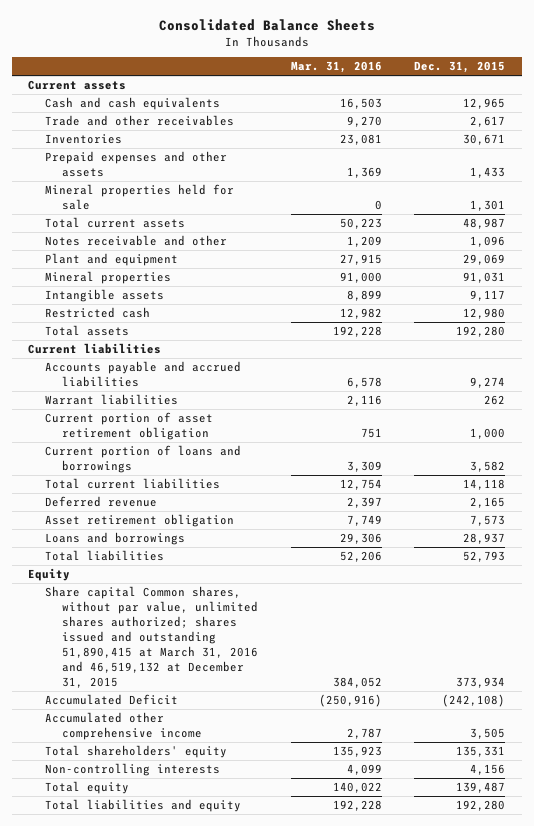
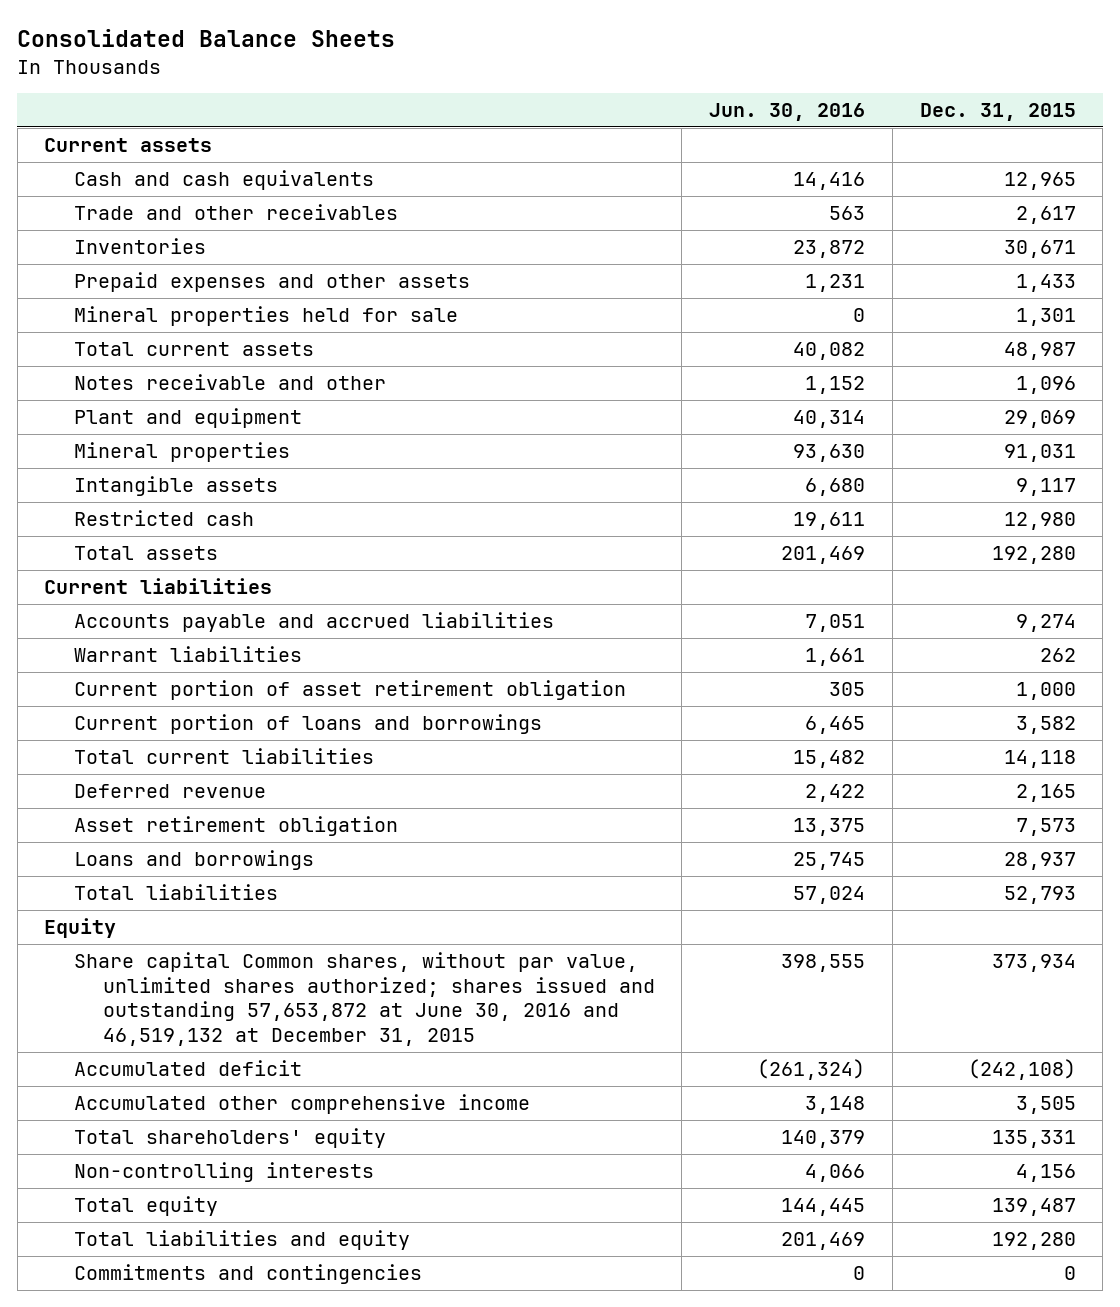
[290,61,382,74] Mar. 31, 2016 -> none
none -> [709,102,866,121] Jun. 30, 2016
[45,586,258,688] Share capital Common shares, without par value, unlimited shares authorized; shares issued and outstanding 51,890,415 at March 31, 2016 and 46,519,132 at December 31, 2015 -> [73,951,655,1046] Share capital Common shares, without par value, unlimited shares authorized; shares issued and outstanding 57,653,872 at June 30, 2016 and 46,519,132 at December 31, 2015
[45,694,179,706] Accumulated Deficit -> [73,1059,302,1076] Accumulated deficit
none -> [73,1263,422,1284] Commitments and contingencies

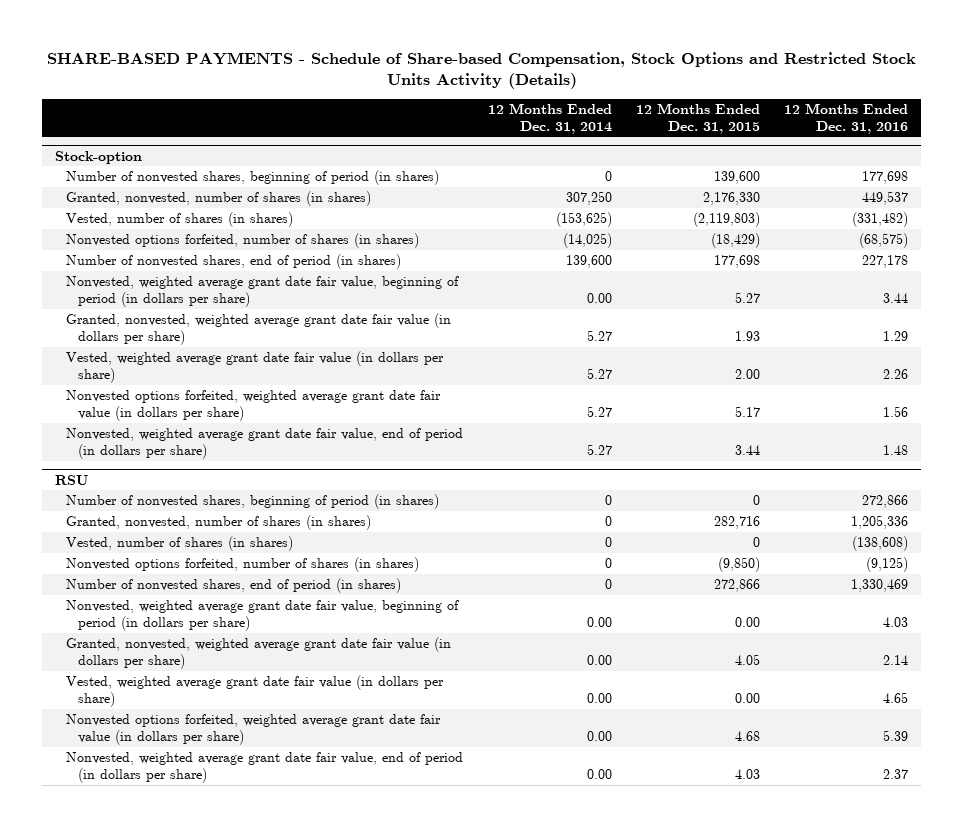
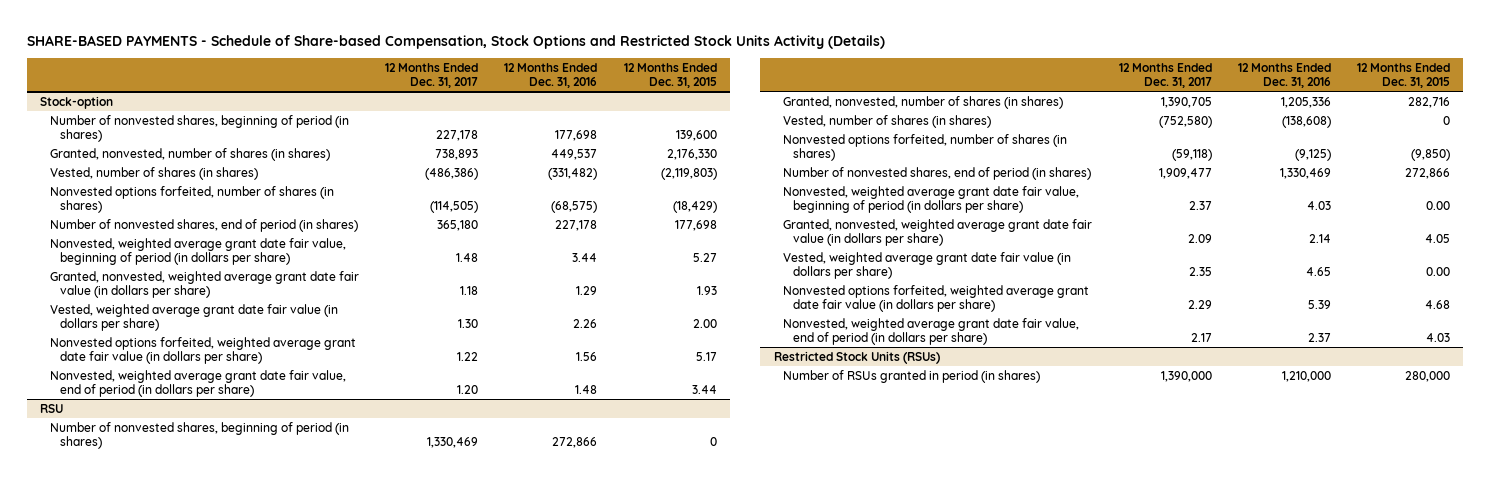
[487,102,612,134] 12 Months Ended Dec. 31, 2014 -> none
none -> [385,62,479,89] 12 Months Ended Dec. 31, 2017
none -> [773,350,940,364] Restricted Stock Units (RSUs)
none -> [783,369,1041,383] Number of RSUs granted in period (in shares)

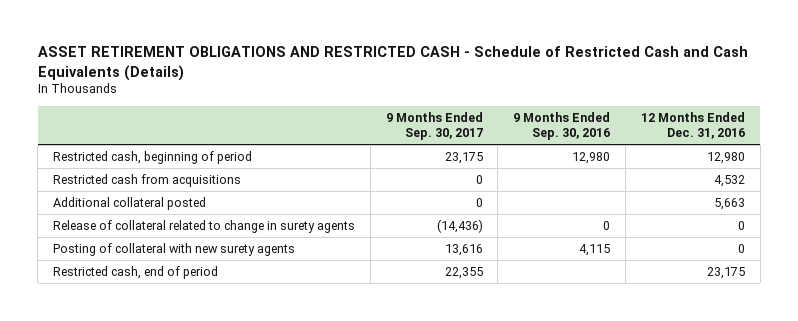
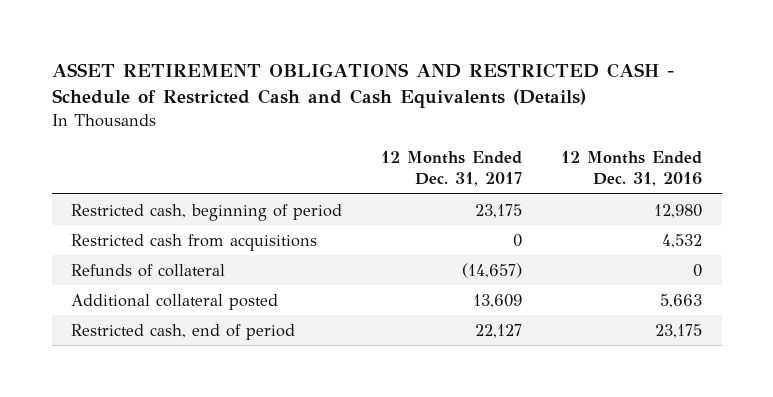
[385,111,483,141] 9 Months Ended Sep. 30, 2017 -> none
[513,111,611,141] 9 Months Ended Sep. 30, 2016 -> none
none -> [381,151,523,187] 12 Months Ended Dec. 31, 2017
none -> [71,263,226,277] Refunds of collateral
[52,220,355,234] Release of collateral related to change in surety agents -> none
[52,243,295,257] Posting of collateral with new surety agents -> none

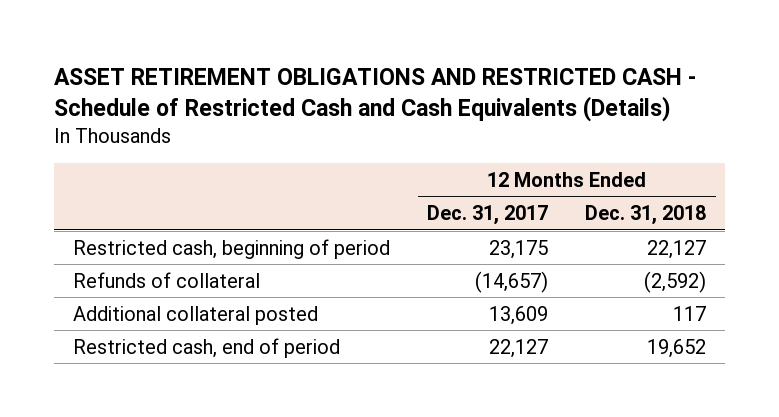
[561,151,703,187] 12 Months Ended Dec. 31, 2016 -> none
none -> [585,205,707,226] Dec. 31, 2018
[71,233,318,251] Restricted cash from acquisitions -> none

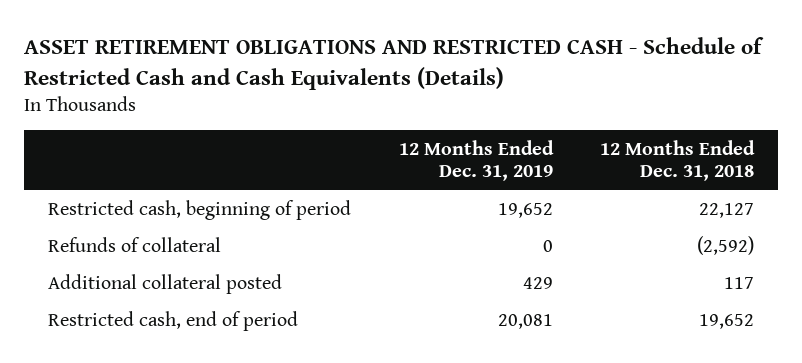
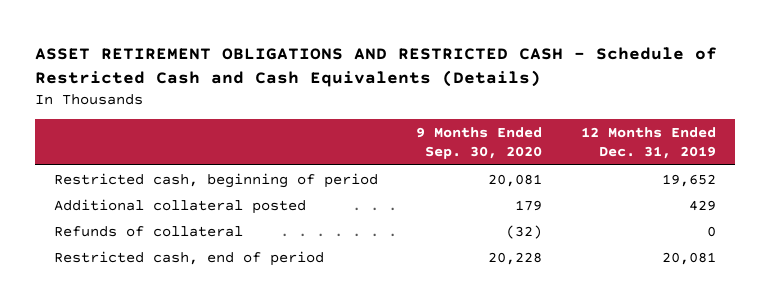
[600,139,756,182] 12 Months Ended Dec. 31, 2018 -> none
none -> [416,127,543,159] 9 Months Ended Sep. 30, 2020
[47,237,221,253] Refunds of collateral -> [53,225,243,237] Refunds of collateral

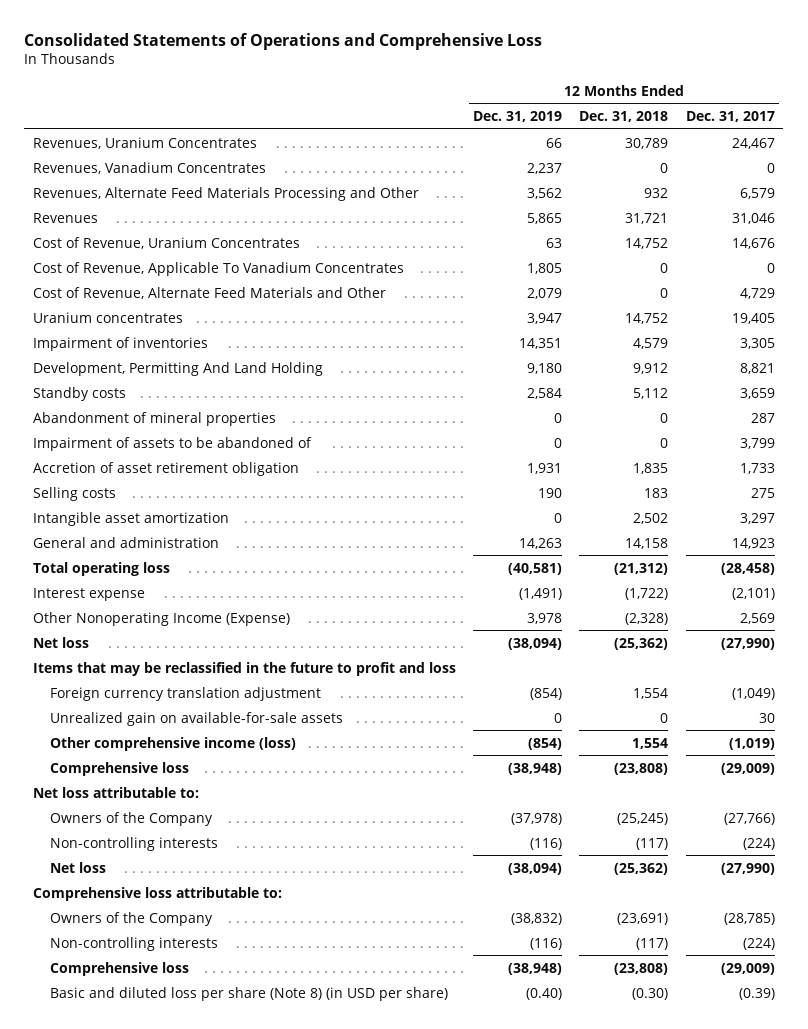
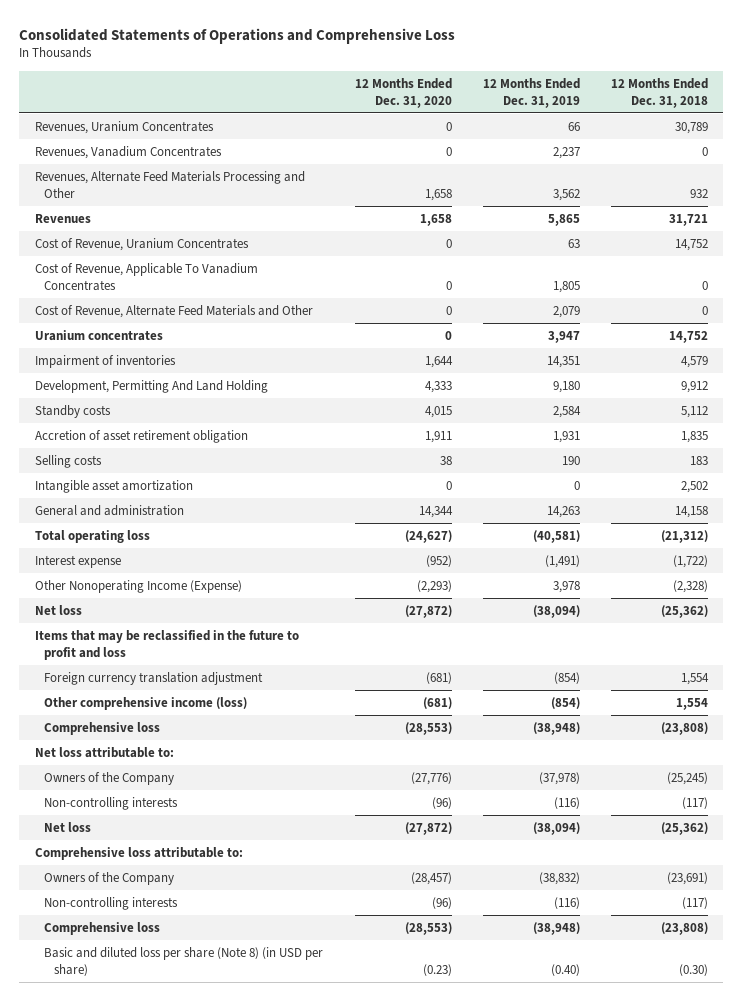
[685,110,775,122] Dec. 31, 2017 -> none
none -> [354,77,452,108] 12 Months Ended Dec. 31, 2020
[32,411,276,426] Abandonment of mineral properties -> none
[32,436,312,451] Impairment of assets to be abandoned of -> none
[49,711,343,726] Unrealized gain on available-for-sale assets -> none

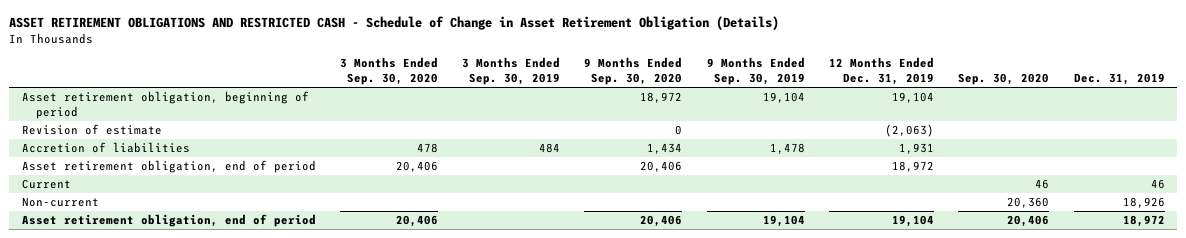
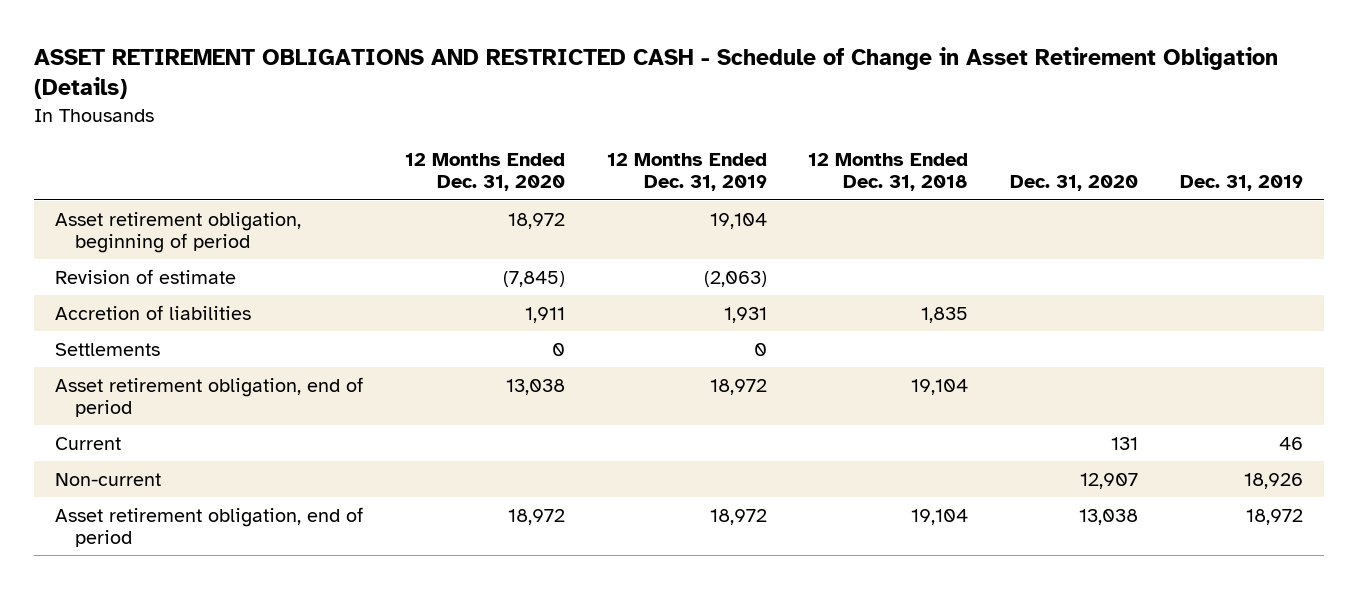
[339,57,438,86] 3 Months Ended Sep. 30, 2020 -> none
[462,57,561,86] 3 Months Ended Sep. 30, 2019 -> none
[584,57,683,86] 9 Months Ended Sep. 30, 2020 -> none
[706,57,805,86] 9 Months Ended Sep. 30, 2019 -> none
[958,73,1050,86] Sep. 30, 2020 -> none
none -> [404,152,565,192] 12 Months Ended Dec. 31, 2020
none -> [808,152,969,192] 12 Months Ended Dec. 31, 2018
none -> [1010,175,1139,192] Dec. 31, 2020
none -> [55,342,161,356] Settlements
[892,215,935,228] 19,104 -> [709,508,767,525] 18,972

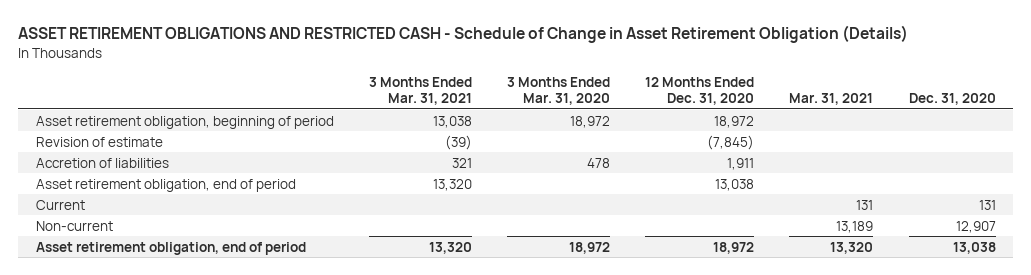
[606,152,767,192] 12 Months Ended Dec. 31, 2019 -> none
[808,152,969,192] 12 Months Ended Dec. 31, 2018 -> none
[1179,175,1303,192] Dec. 31, 2019 -> none
none -> [369,76,473,105] 3 Months Ended Mar. 31, 2021
none -> [507,76,611,105] 3 Months Ended Mar. 31, 2020
none -> [789,92,874,105] Mar. 31, 2021
[55,342,161,356] Settlements -> none

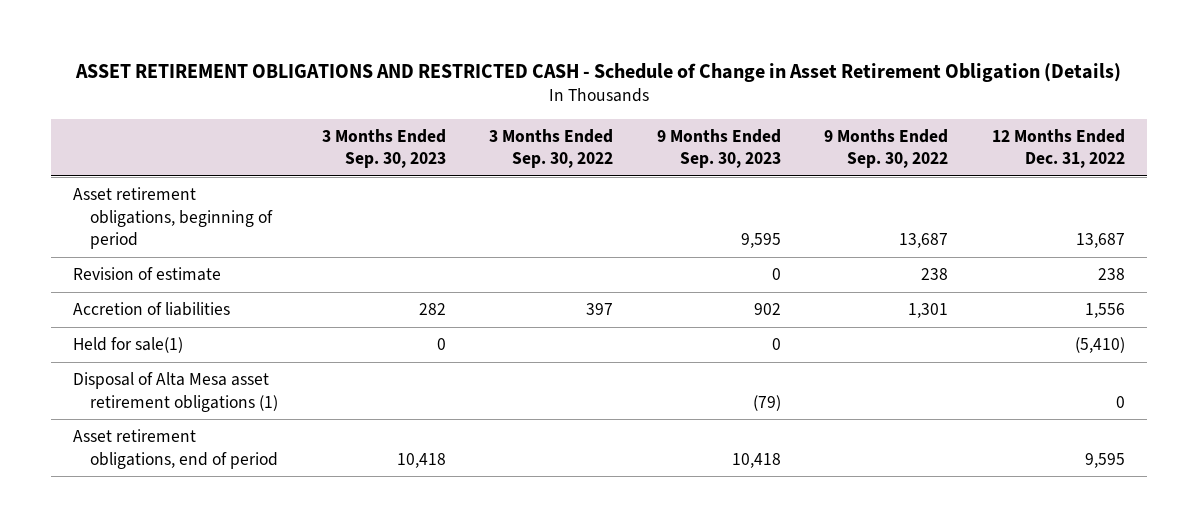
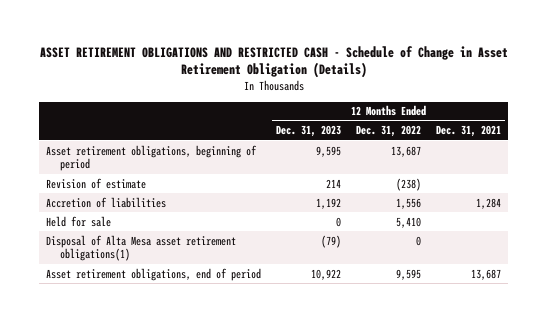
[321,128,446,169] 3 Months Ended Sep. 30, 2023 -> none
[489,128,614,169] 3 Months Ended Sep. 30, 2022 -> none
[656,128,781,169] 9 Months Ended Sep. 30, 2023 -> none
[824,128,949,169] 9 Months Ended Sep. 30, 2022 -> none
none -> [276,125,342,138] Dec. 31, 2023
none -> [436,125,502,138] Dec. 31, 2021
[1098,268,1126,281] 238 -> [396,177,422,191] (238)
[72,337,183,354] Held for sale(1) -> [46,215,112,227] Held for sale
[1075,337,1126,354] (5,410) -> [396,216,422,228] 5,410
[72,372,279,412] Disposal of Alta Mesa asset retirement obligations (1) -> [46,234,237,262] Disposal of Alta Mesa asset retirement obligations(1)

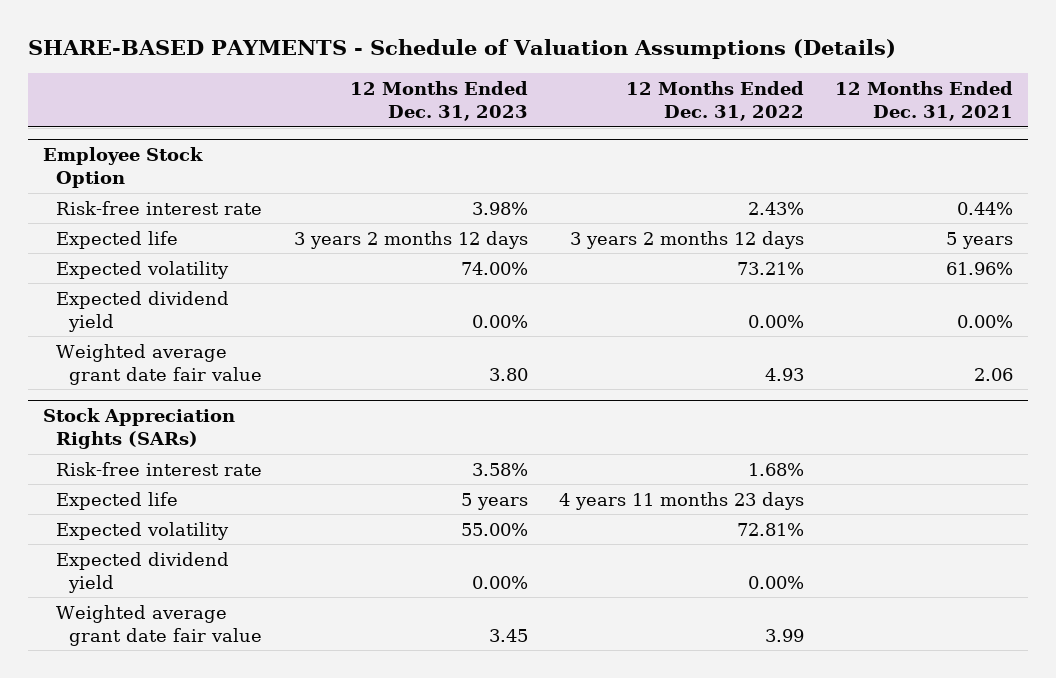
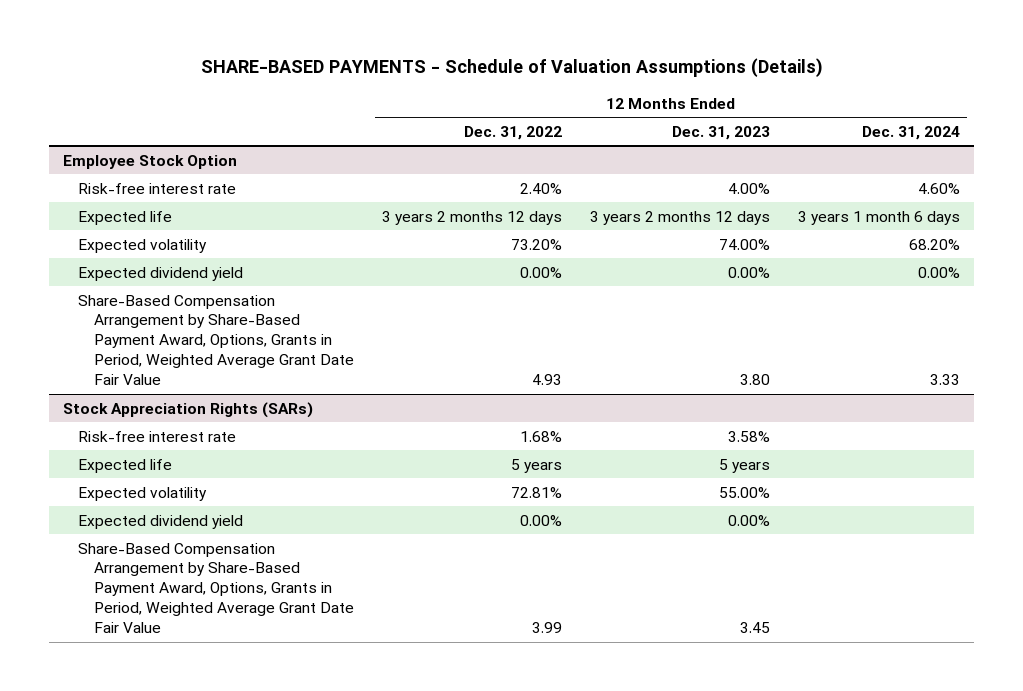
[834,81,1013,121] 12 Months Ended Dec. 31, 2021 -> none
none -> [861,125,960,140] Dec. 31, 2024
[471,201,528,215] 3.98% -> [727,182,770,194] 4.00%
[747,201,804,215] 2.43% -> [519,182,562,194] 2.40%
[736,261,804,275] 73.21% -> [510,238,562,250] 73.20%
[56,343,263,385] Weighted average grant date fair value -> [78,294,354,386] Share-Based Compensation Arrangement by Share-Based Payment Award, Options, Grants in Period, Weighted Average Grant Date Fair Value
[558,491,804,510] 4 years 11 months 23 days -> [510,458,562,473] 5 years
[56,604,263,646] Weighted average grant date fair value -> [78,542,354,634] Share-Based Compensation Arrangement by Share-Based Payment Award, Options, Grants in Period, Weighted Average Grant Date Fair Value

